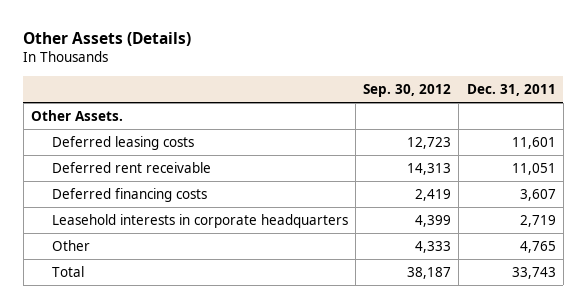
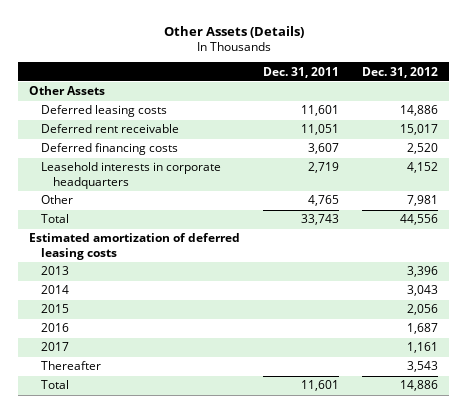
[363,83,452,97] Sep. 30, 2012 -> none
none -> [361,66,438,78] Dec. 31, 2012
[30,110,123,122] Other Assets. -> [29,86,106,96] Other Assets
none -> [29,233,241,260] Estimated amortization of deferred leasing costs
none -> [41,266,70,276] 2013
none -> [41,285,70,295] 2014
none -> [41,304,70,314] 2015
none -> [41,323,70,333] 2016
none -> [41,342,70,352] 2017
none -> [41,361,102,371] Thereafter
none -> [41,380,70,390] Total

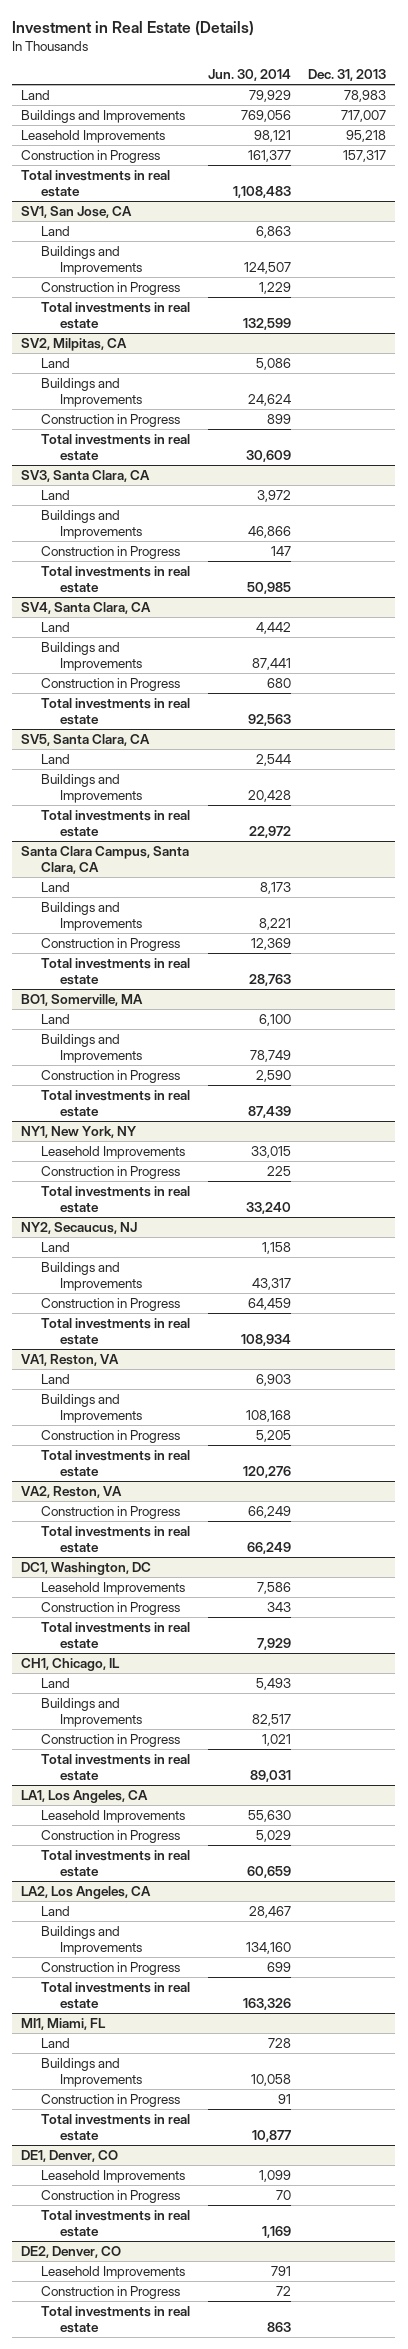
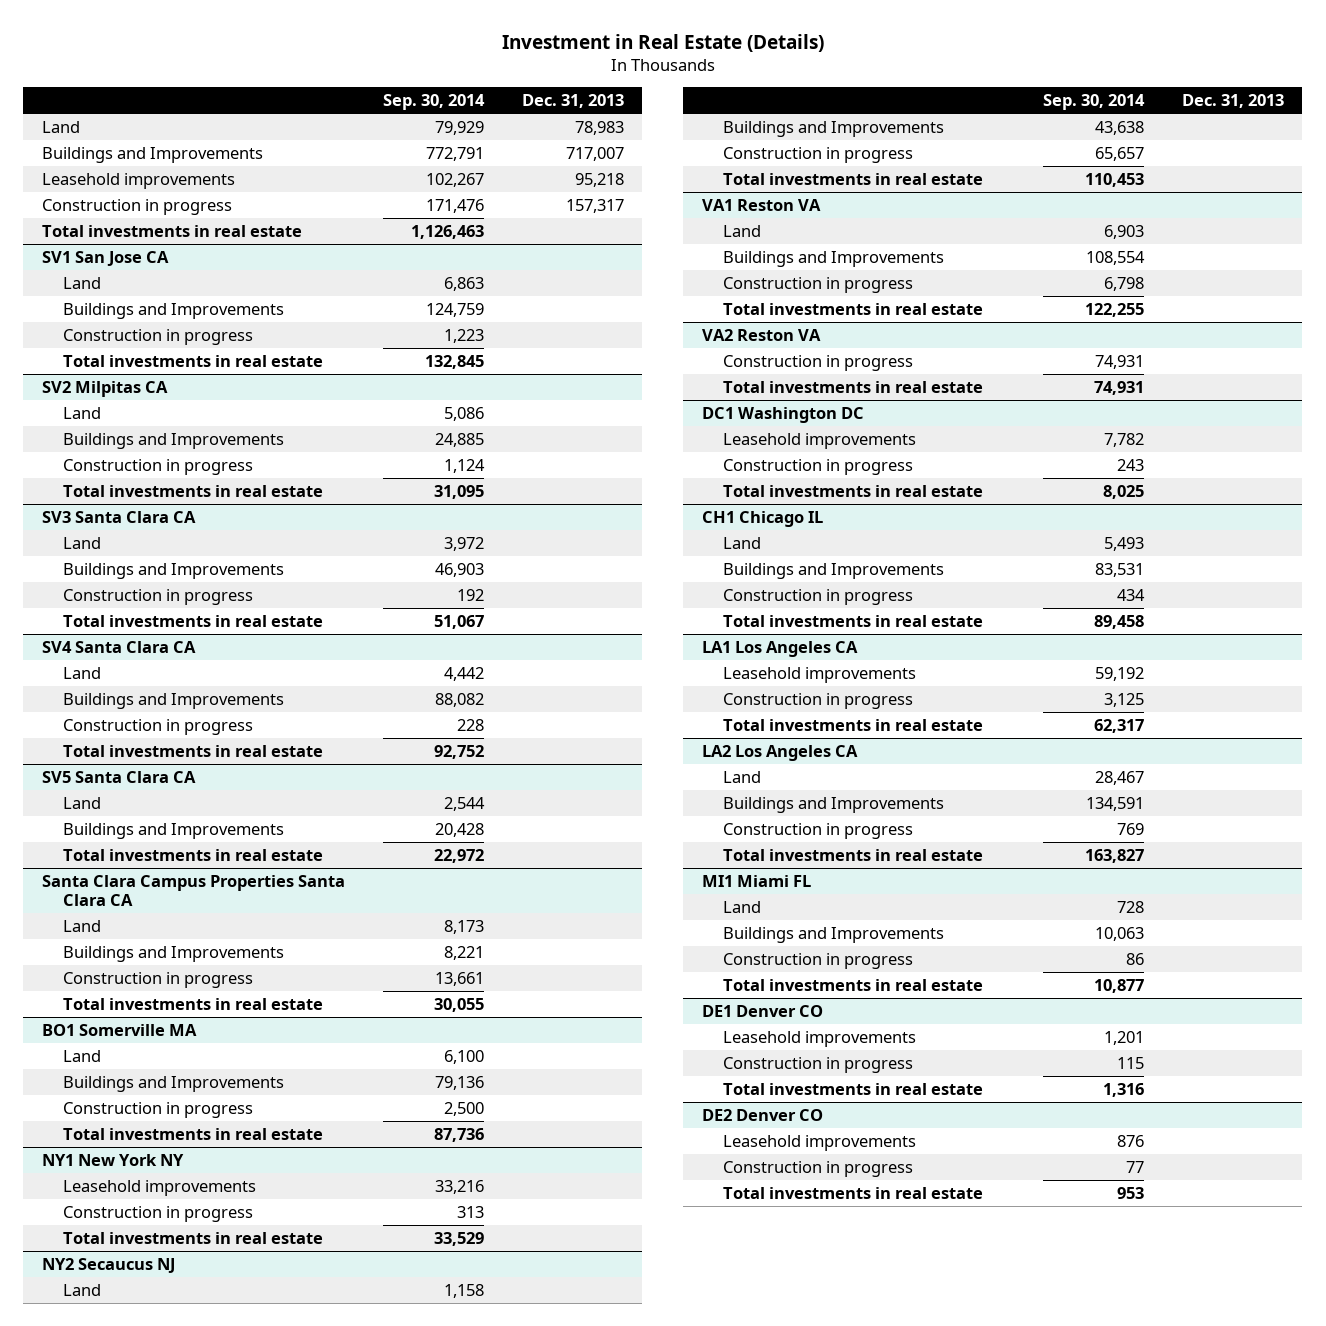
[207,68,291,81] Jun. 30, 2014 -> none
none -> [382,94,485,111] Sep. 30, 2014
[21,129,166,143] Leasehold Improvements -> [42,172,236,189] Leasehold improvements
[21,149,161,163] Construction in Progress -> [42,198,233,215] Construction in progress
[21,205,133,218] SV1, San Jose, CA -> [42,250,170,266] SV1 San Jose CA
[40,281,180,295] Construction in Progress -> [62,328,253,345] Construction in progress
[21,337,128,351] SV2, Milpitas, CA -> [42,380,169,397] SV2 Milpitas CA
[40,413,180,427] Construction in Progress -> [62,458,253,475] Construction in progress
[21,469,151,482] SV3, Santa Clara, CA -> [42,510,197,523] SV3 Santa Clara CA
[40,545,180,559] Construction in Progress -> [62,588,253,605] Construction in progress
[21,601,152,614] SV4, Santa Clara, CA -> [42,640,197,653] SV4 Santa Clara CA
[40,677,180,691] Construction in Progress -> [62,718,253,735] Construction in progress
[21,733,151,746] SV5, Santa Clara, CA -> [42,770,197,783] SV5 Santa Clara CA
[21,845,190,874] Santa Clara Campus, Santa Clara, CA -> [42,874,346,907] Santa Clara Campus Properties Santa Clara CA
[40,937,180,951] Construction in Progress -> [62,971,253,988] Construction in progress
[21,993,144,1006] BO1, Somerville, MA -> [42,1023,198,1036] BO1 Somerville MA
[40,1069,180,1083] Construction in Progress -> [62,1101,253,1118] Construction in progress
[21,1125,138,1138] NY1, New York, NY -> [42,1153,185,1166] NY1 New York NY
[40,1145,185,1159] Leasehold Improvements -> [62,1179,256,1196] Leasehold improvements
[40,1165,180,1179] Construction in Progress -> [62,1205,253,1222] Construction in progress
[21,1221,138,1234] NY2, Secaucus, NJ -> [42,1257,176,1273] NY2 Secaucus NJ
[40,1297,180,1311] Construction in Progress -> [722,146,913,163] Construction in progress
[21,1353,120,1366] VA1, Reston, VA -> [702,198,822,211] VA1 Reston VA
[40,1429,180,1443] Construction in Progress -> [722,276,913,293] Construction in progress
[21,1485,123,1498] VA2, Reston, VA -> [702,328,822,341] VA2 Reston VA
[40,1505,180,1519] Construction in Progress -> [722,354,913,371] Construction in progress
[21,1561,152,1575] DC1, Washington, DC -> [702,406,865,423] DC1 Washington DC
[40,1581,185,1595] Leasehold Improvements -> [722,432,916,449] Leasehold improvements
[40,1601,180,1615] Construction in Progress -> [722,458,913,475] Construction in progress
[21,1657,121,1671] CH1, Chicago, IL -> [702,510,824,527] CH1 Chicago IL
[40,1733,180,1747] Construction in Progress -> [722,588,913,605] Construction in progress
[21,1789,149,1803] LA1, Los Angeles, CA -> [702,640,859,657] LA1 Los Angeles CA
[40,1809,185,1823] Leasehold Improvements -> [722,666,916,683] Leasehold improvements
[40,1829,180,1843] Construction in Progress -> [722,692,913,709] Construction in progress
[21,1885,152,1899] LA2, Los Angeles, CA -> [702,744,859,761] LA2 Los Angeles CA
[40,1961,180,1975] Construction in Progress -> [722,822,913,839] Construction in progress
[21,2017,107,2030] MI1, Miami, FL -> [702,874,812,887] MI1 Miami FL
[40,2093,180,2107] Construction in Progress -> [722,952,913,969] Construction in progress
[21,2149,119,2162] DE1, Denver, CO -> [702,1004,824,1017] DE1 Denver CO
[40,2169,185,2183] Leasehold Improvements -> [722,1030,916,1047] Leasehold improvements
[40,2189,180,2203] Construction in Progress -> [722,1056,913,1073] Construction in progress
[21,2245,122,2258] DE2, Denver, CO -> [702,1108,824,1121] DE2 Denver CO
[40,2265,185,2279] Leasehold Improvements -> [722,1134,916,1151] Leasehold improvements
[40,2285,180,2299] Construction in Progress -> [722,1160,913,1177] Construction in progress

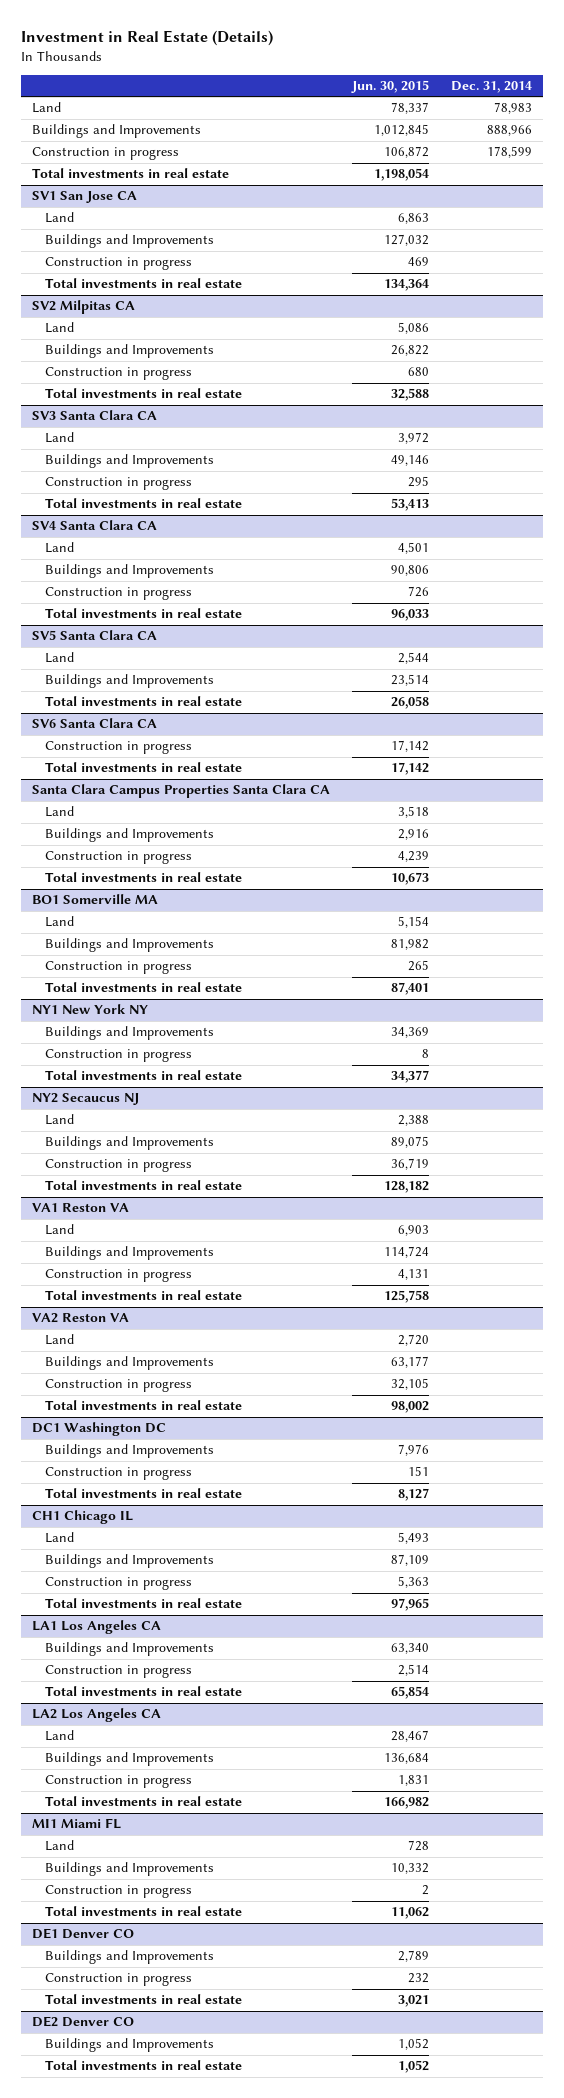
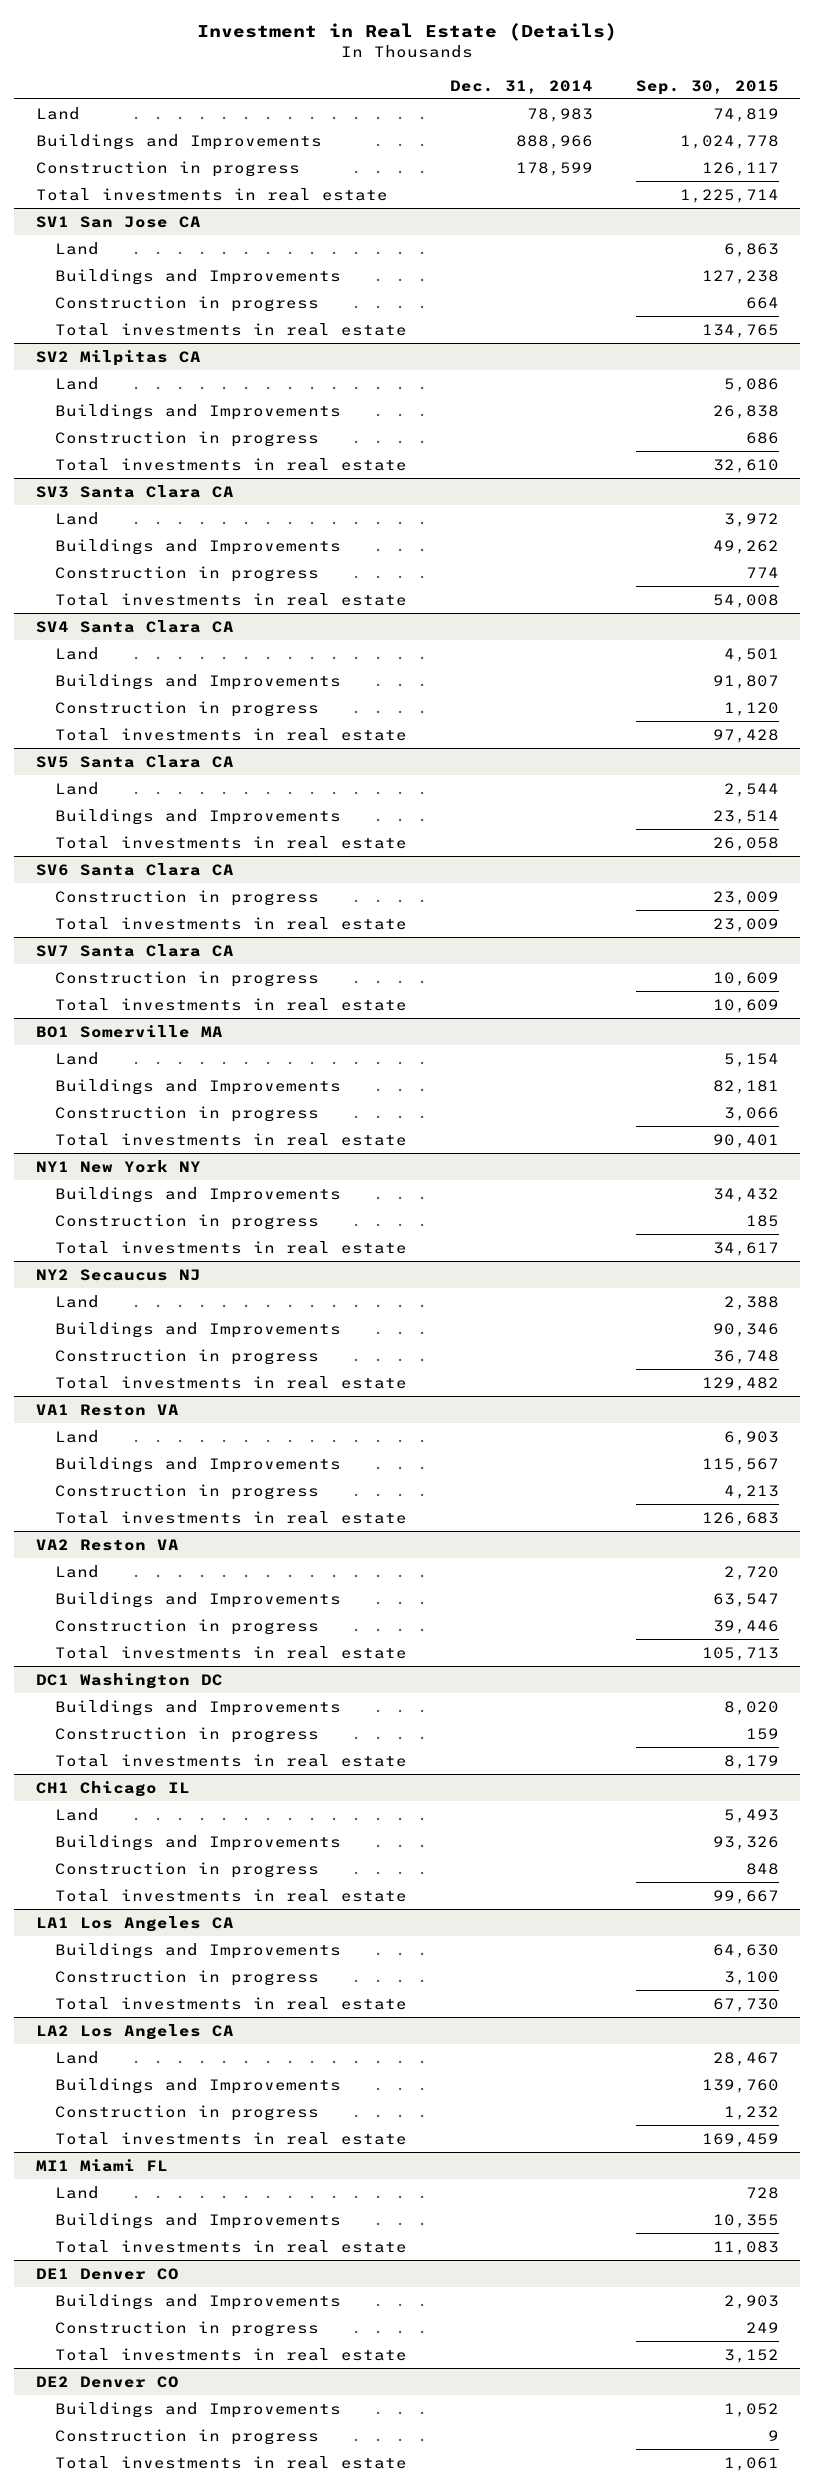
[351,79,430,93] Jun. 30, 2015 -> none
none -> [635,79,779,95] Sep. 30, 2015
[44,806,74,818] Land -> none
[44,828,214,843] Buildings and Improvements -> none
[31,784,330,799] Santa Clara Campus Properties Santa Clara CA -> [35,943,234,957] SV7 Santa Clara CA
[44,1885,192,1899] Construction in progress -> none
none -> [54,2428,319,2445] Construction in progress

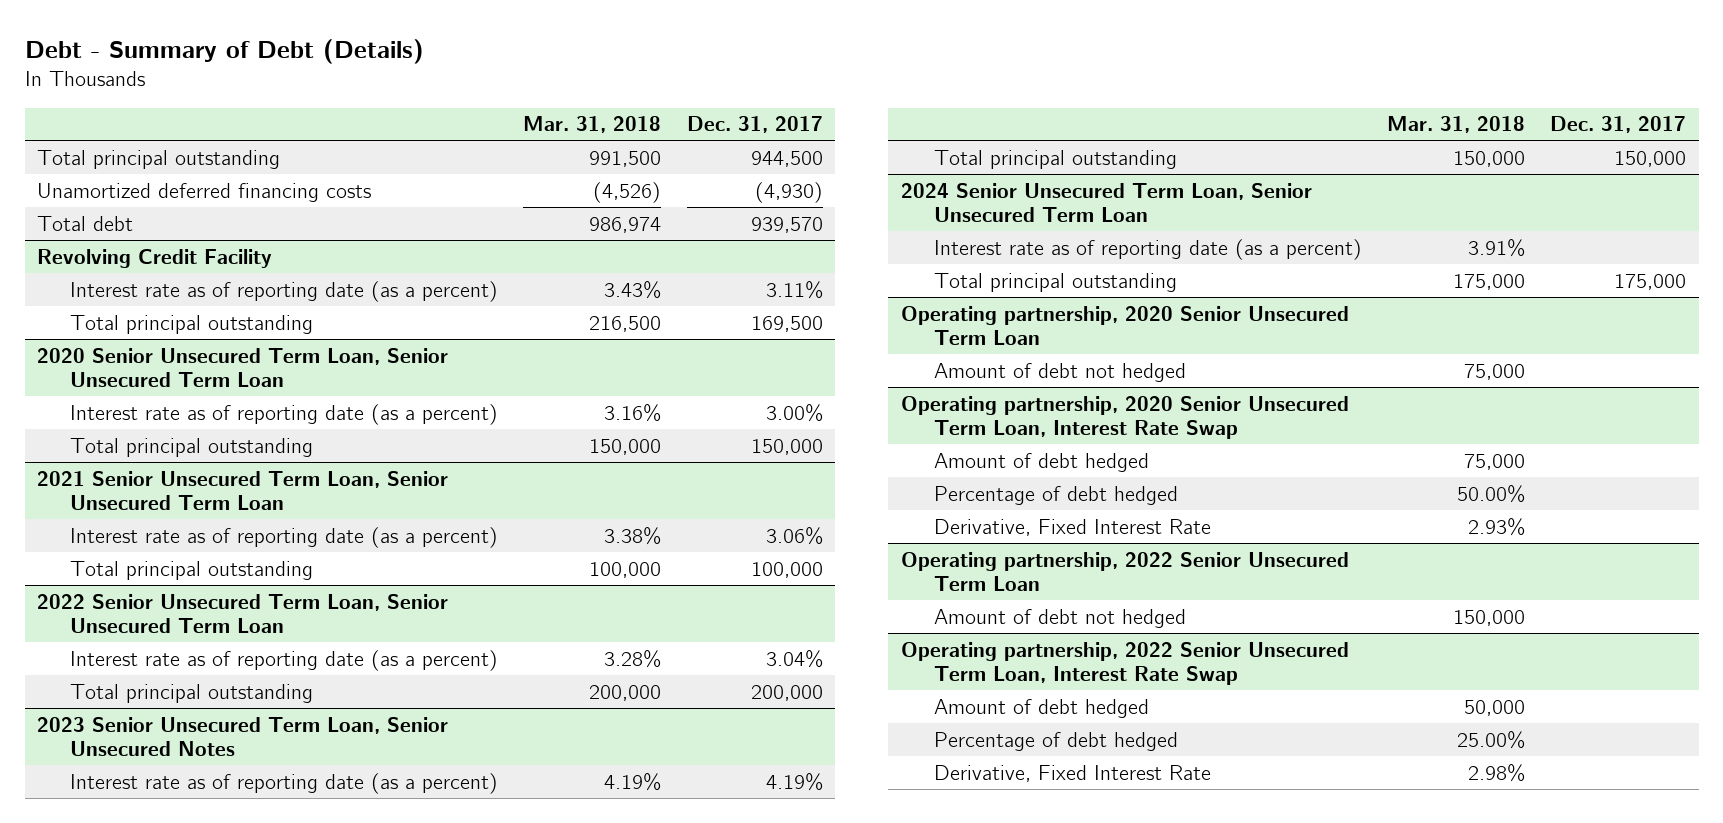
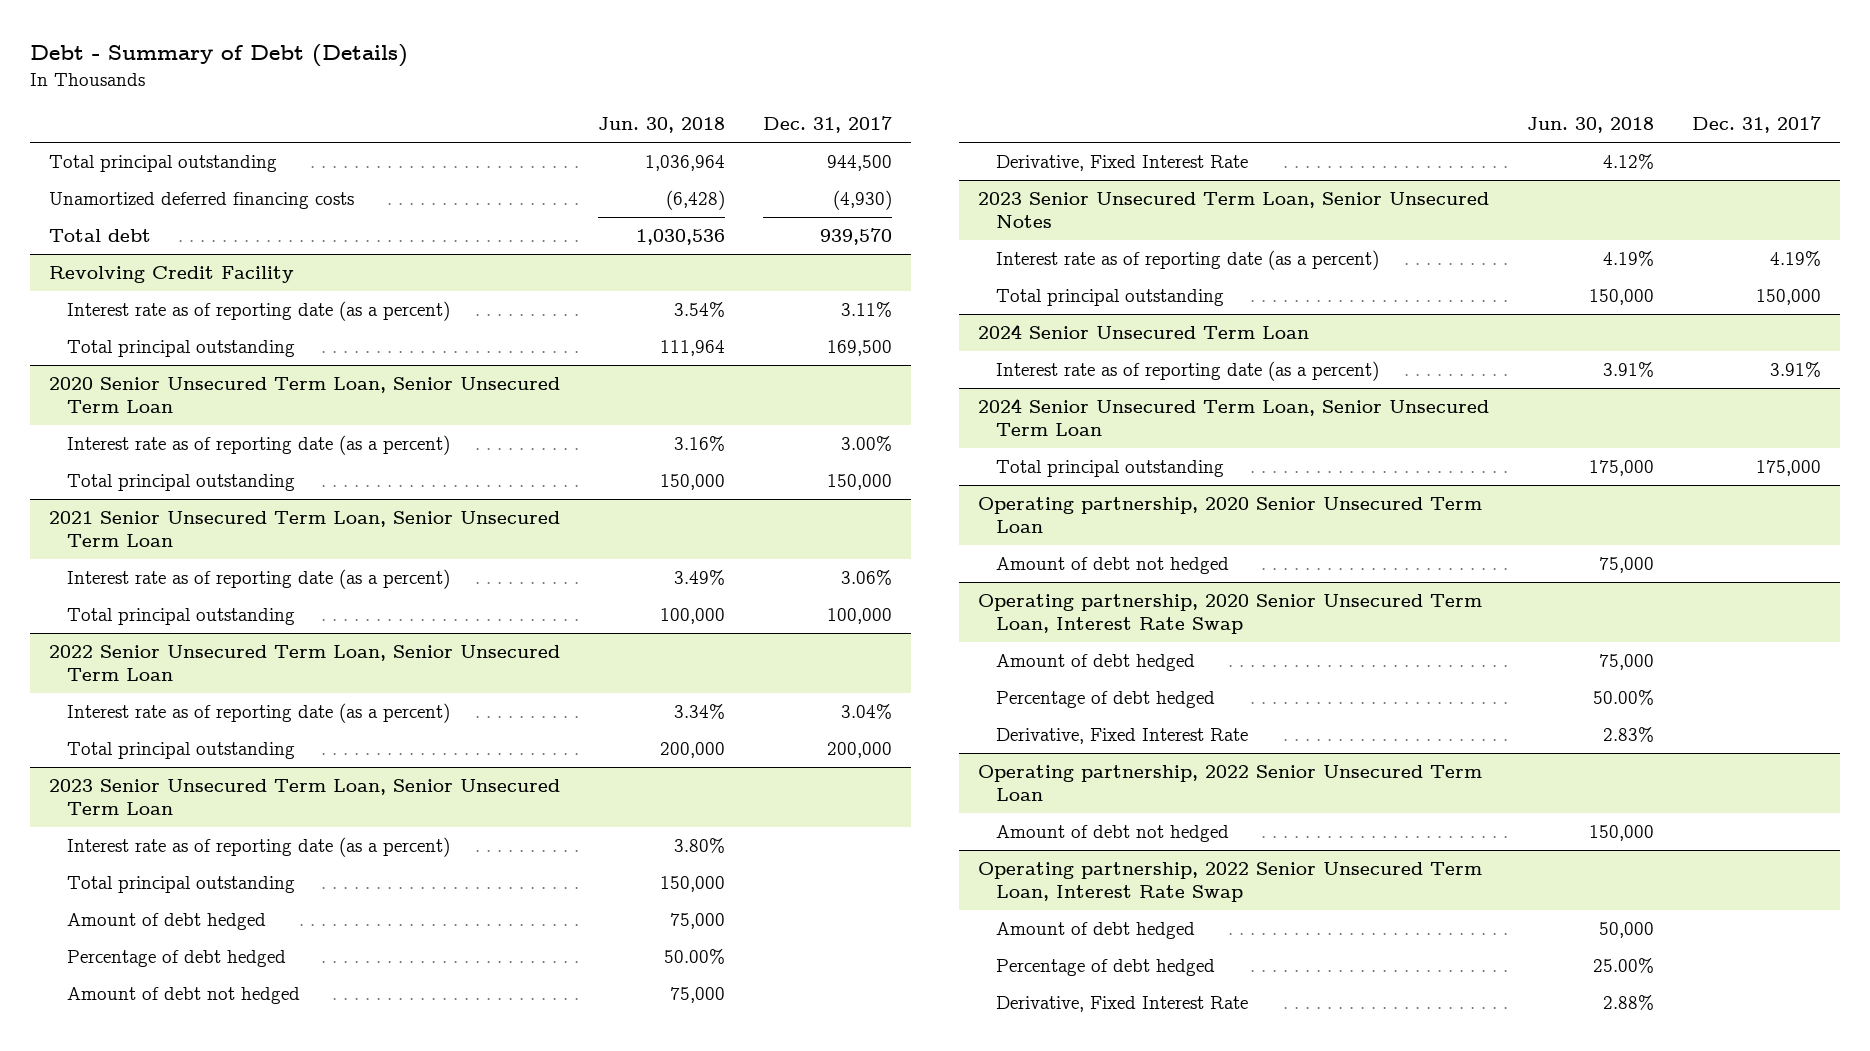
[523,116,662,134] Mar. 31, 2018 -> none
none -> [598,116,726,133] Jun. 30, 2018
none -> [49,779,561,816] 2023 Senior Unsecured Term Loan, Senior Unsecured Term Loan
none -> [67,837,451,858] Interest rate as of reporting date (as a percent)
none -> [67,876,296,894] Total principal outstanding
none -> [67,913,267,931] Amount of debt hedged
none -> [67,950,287,968] Percentage of debt hedged
none -> [67,987,301,1005] Amount of debt not hedged
none -> [996,155,1249,172] Derivative, Fixed Interest Rate
none -> [978,324,1310,340] 2024 Senior Unsecured Term Loan
none -> [996,361,1380,382] Interest rate as of reporting date (as a percent)
[933,238,1362,260] Interest rate as of reporting date (as a percent) -> none

